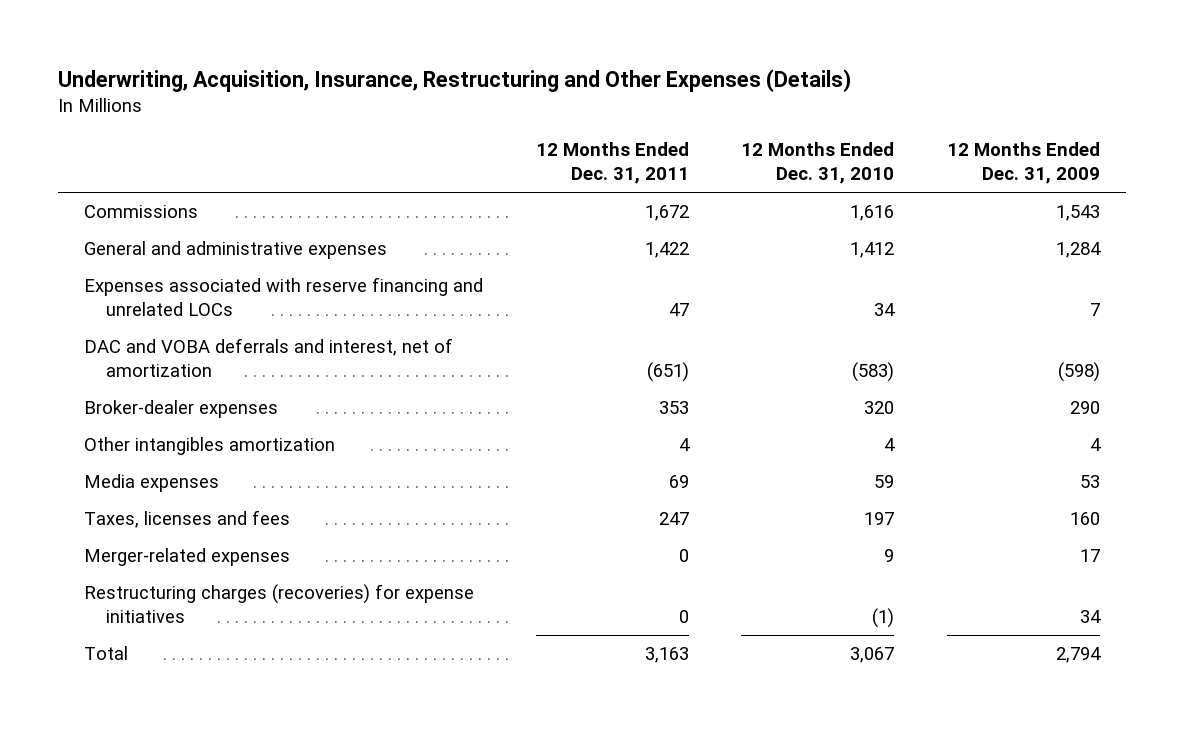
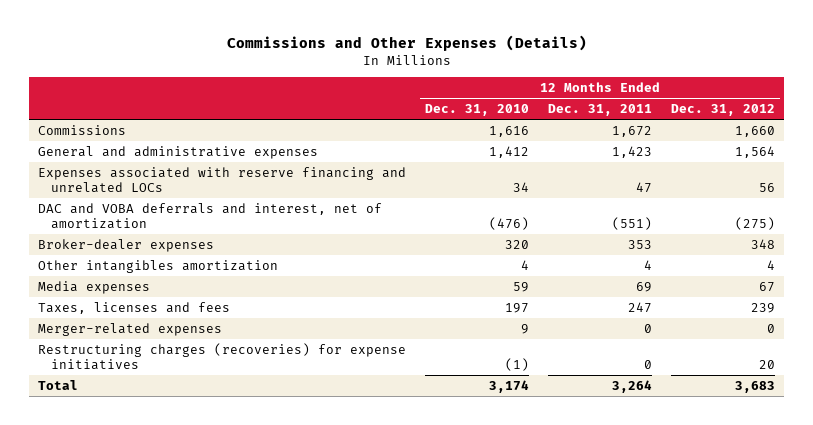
[57,69,851,93] Underwriting, Acquisition, Insurance, Restructuring and Other Expenses (Details) -> [226,34,587,51] Commissions and Other Expenses (Details)
[946,142,1100,185] 12 Months Ended Dec. 31, 2009 -> none
none -> [670,103,775,116] Dec. 31, 2012
[644,242,689,259] 1,422 -> [611,145,652,158] 1,423
[646,362,689,383] (651) -> [611,216,652,230] (551)
[852,362,895,383] (583) -> [489,216,530,230] (476)
[644,647,689,664] 3,163 -> [611,379,652,393] 3,264
[850,647,895,664] 3,067 -> [489,379,530,393] 3,174

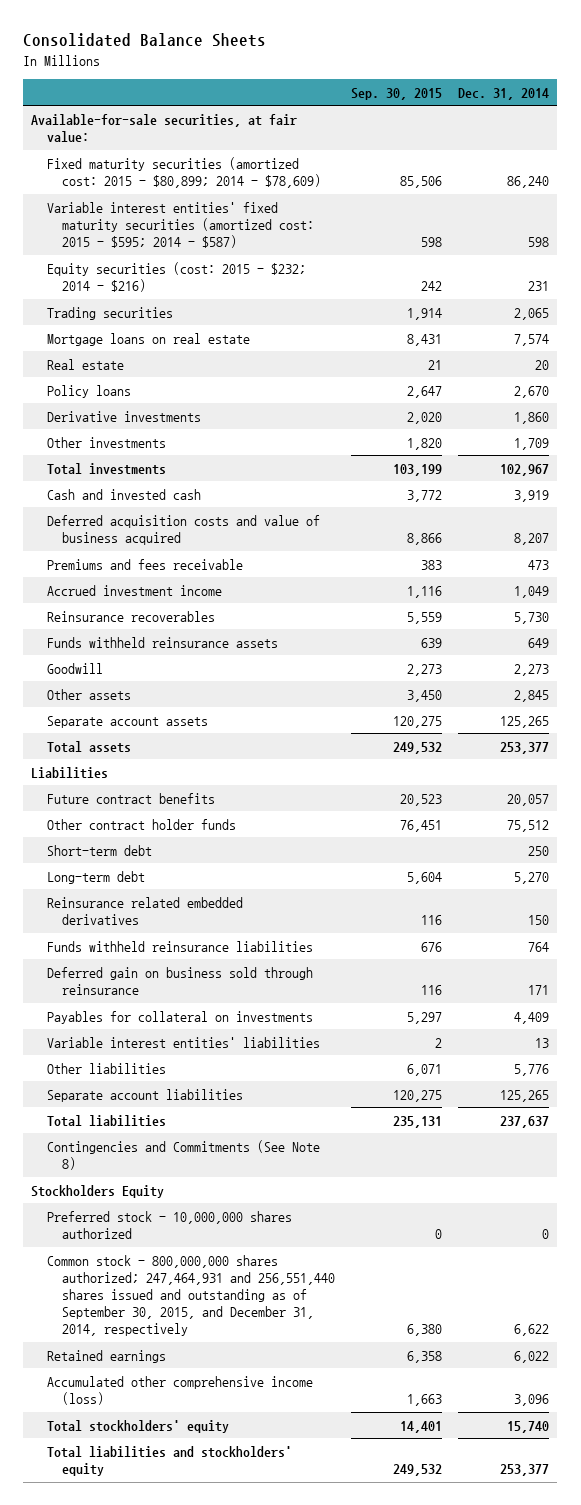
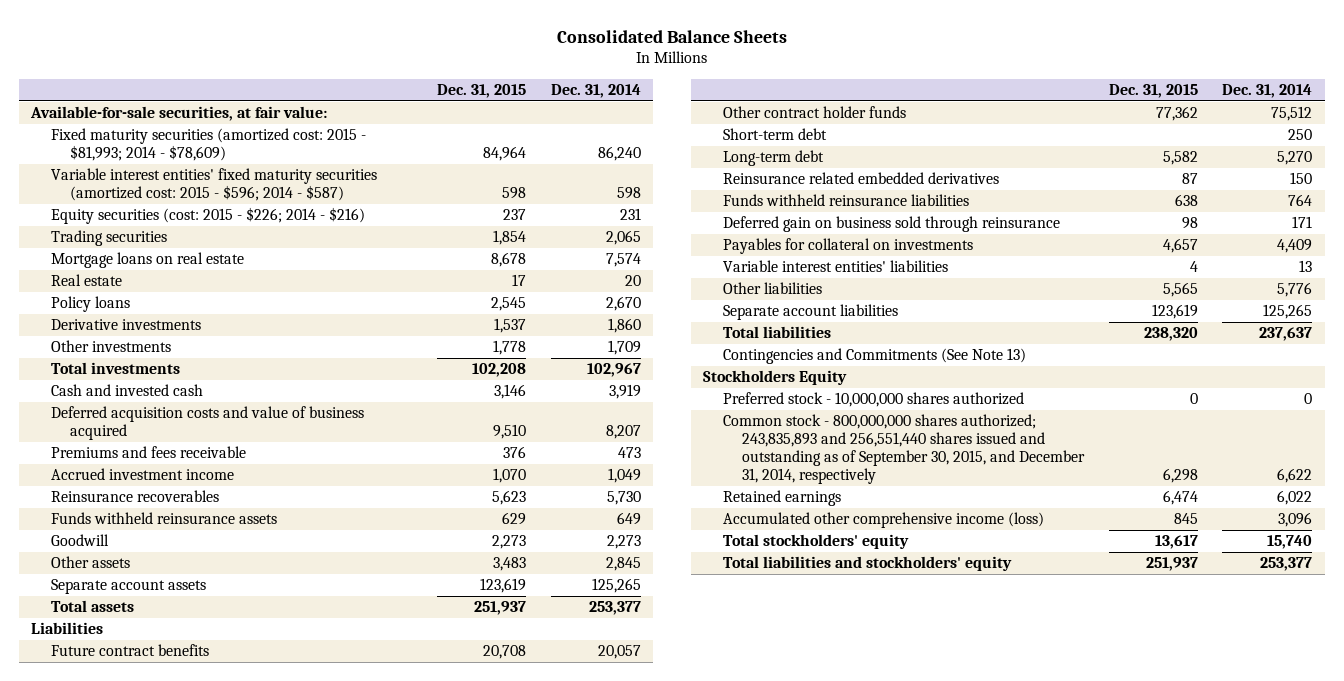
[351,87,443,100] Sep. 30, 2015 -> none
none -> [436,83,526,98] Dec. 31, 2015
[46,156,322,188] Fixed maturity securities (amortized cost: 2015 - $80,899; 2014 - $78,609) -> [50,128,366,162] Fixed maturity securities (amortized cost: 2015 - $81,993; 2014 - $78,609)
[46,201,315,249] Variable interest entities' fixed maturity securities (amortized cost: 2015 - $595; 2014 - $587) -> [50,168,377,202] Variable interest entities' fixed maturity securities (amortized cost: 2015 - $596; 2014 - $587)
[46,261,306,292] Equity securities (cost: 2015 - $232; 2014 - $216) -> [50,207,365,225] Equity securities (cost: 2015 - $226; 2014 - $216)
[46,1139,320,1170] Contingencies and Commitments (See Note 8) -> [722,348,1026,365] Contingencies and Commitments (See Note 13)
[46,1254,336,1337] Common stock - 800,000,000 shares authorized; 247,464,931 and 256,551,440 shares issued and outstanding as of September 30, 2015, and December 31, 2014, respectively -> [722,414,1086,484] Common stock - 800,000,000 shares authorized; 243,835,893 and 256,551,440 shares issued and outstanding as of September 30, 2015, and December 31, 2014, respectively

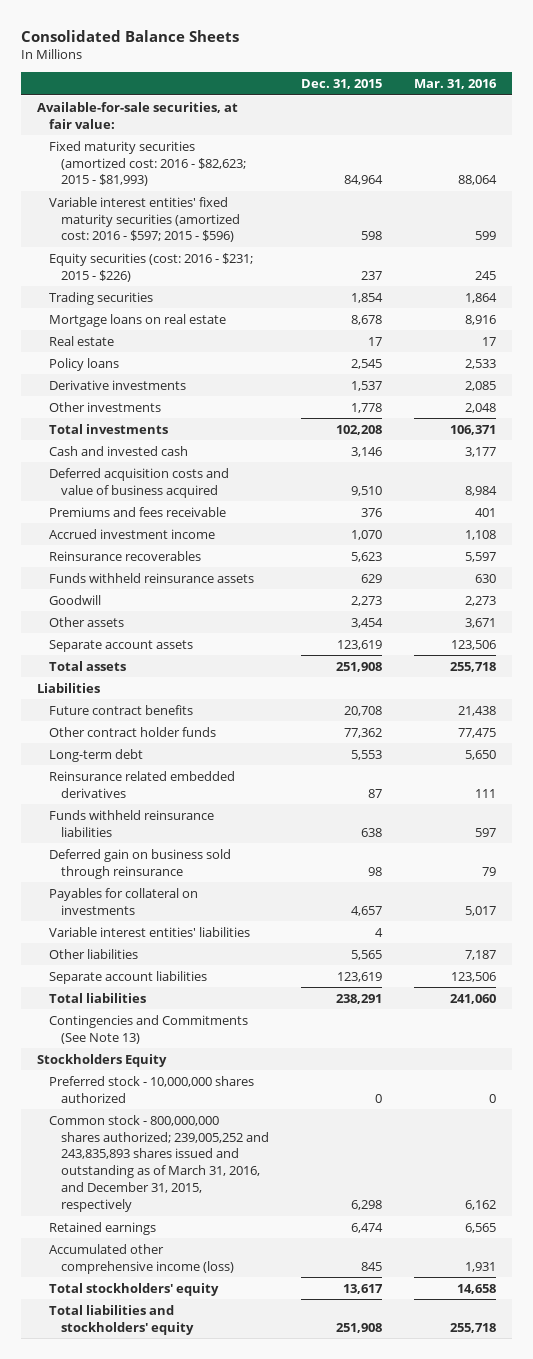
[550,83,641,98] Dec. 31, 2014 -> none
none -> [413,79,497,90] Mar. 31, 2016
[50,128,366,162] Fixed maturity securities (amortized cost: 2015 - $81,993; 2014 - $78,609) -> [49,140,246,187] Fixed maturity securities (amortized cost: 2016 - $82,623; 2015 - $81,993)
[50,168,377,202] Variable interest entities' fixed maturity securities (amortized cost: 2015 - $596; 2014 - $587) -> [49,196,240,243] Variable interest entities' fixed maturity securities (amortized cost: 2016 - $597; 2015 - $596)
[50,207,365,225] Equity securities (cost: 2015 - $226; 2014 - $216) -> [49,252,254,282] Equity securities (cost: 2016 - $231; 2015 - $226)
[492,557,526,572] 3,483 -> [350,617,383,628] 3,454
[473,601,526,616] 251,937 -> [335,661,382,672] 251,908
[722,128,827,141] Short-term debt -> none
[1162,151,1198,166] 5,582 -> [350,749,382,760] 5,553
[1143,327,1198,342] 238,320 -> [335,993,382,1004] 238,291
[722,414,1086,484] Common stock - 800,000,000 shares authorized; 243,835,893 and 256,551,440 shares issued and outstanding as of September 30, 2015, and December 31, 2014, respectively -> [49,1114,269,1212] Common stock - 800,000,000 shares authorized; 239,005,252 and 243,835,893 shares issued and outstanding as of March 31, 2016, and December 31, 2015, respectively
[1145,557,1198,572] 251,937 -> [335,1322,382,1333] 251,908

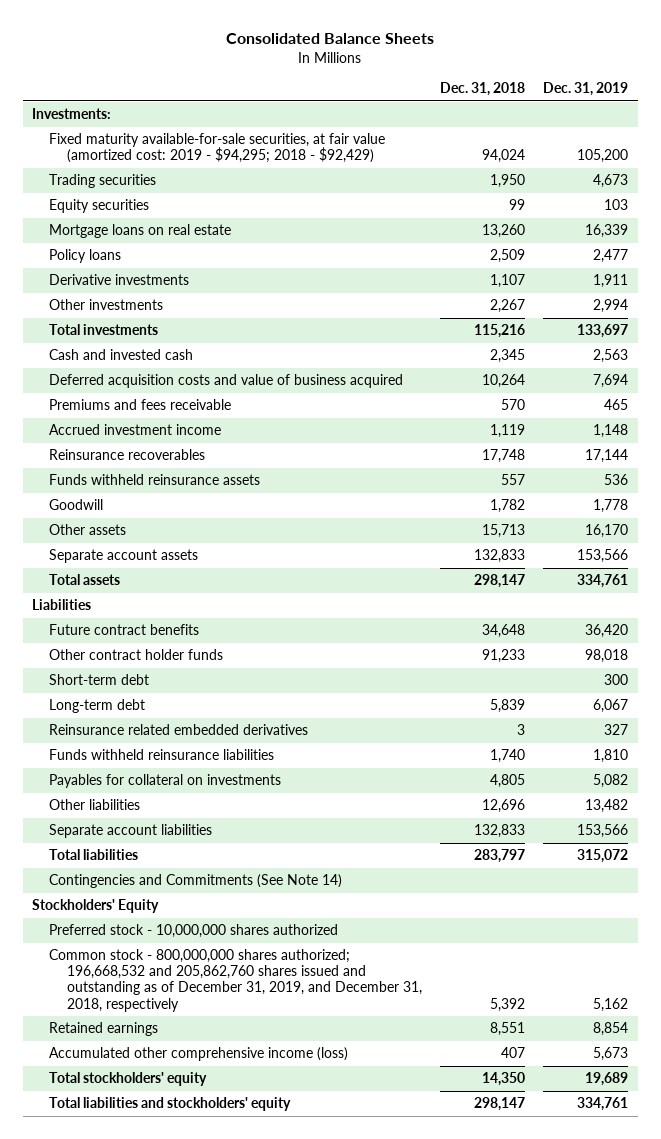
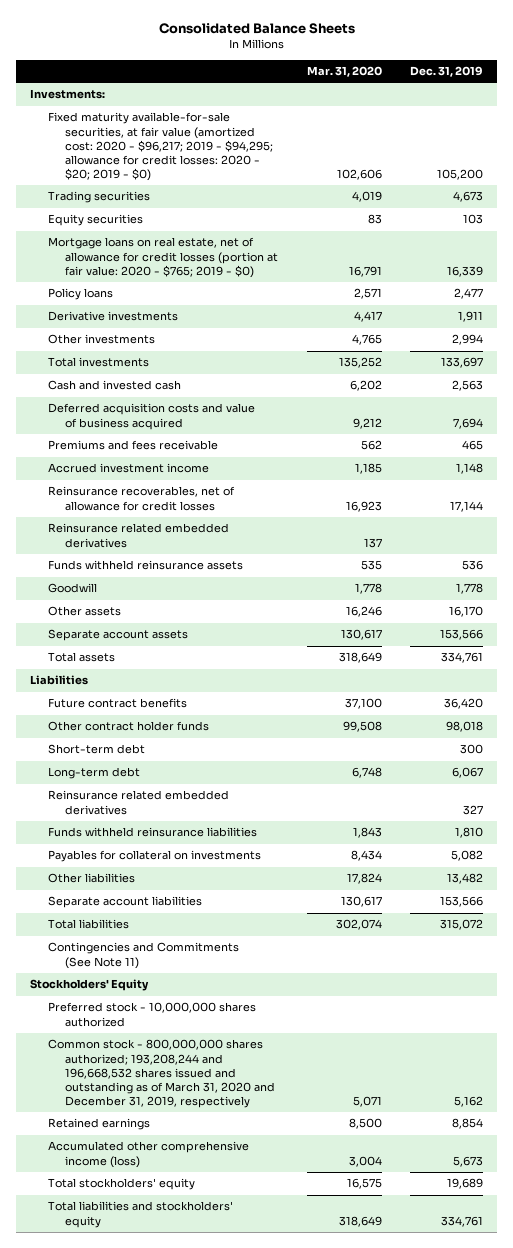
[439,82,525,97] Dec. 31, 2018 -> none
none -> [306,66,382,78] Mar. 31, 2020
[49,133,386,164] Fixed maturity available-for-sale securities, at fair value (amortized cost: 2019 - $94,295; 2018 - $92,429) -> [47,112,274,181] Fixed maturity available-for-sale securities, at fair value (amortized cost: 2020 - $96,217; 2019 - $94,295; allowance for credit losses: 2020 - $20; 2019 - $0)
[49,224,232,239] Mortgage loans on real estate -> [47,237,279,278] Mortgage loans on real estate, net of allowance for credit losses (portion at fair value: 2020 - $765; 2019 - $0)
[49,449,206,461] Reinsurance recoverables -> [47,486,235,511] Reinsurance recoverables, net of allowance for credit losses
none -> [47,523,229,548] Reinsurance related embedded derivatives
[49,874,343,889] Contingencies and Commitments (See Note 14) -> [47,942,239,969] Contingencies and Commitments (See Note 11)
[49,949,422,1012] Common stock - 800,000,000 shares authorized; 196,668,532 and 205,862,760 shares issued and outstanding as of December 31, 2019, and December 31, 2018, respectively -> [47,1039,276,1108] Common stock - 800,000,000 shares authorized; 193,208,244 and 196,668,532 shares issued and outstanding as of March 31, 2020 and December 31, 2019, respectively

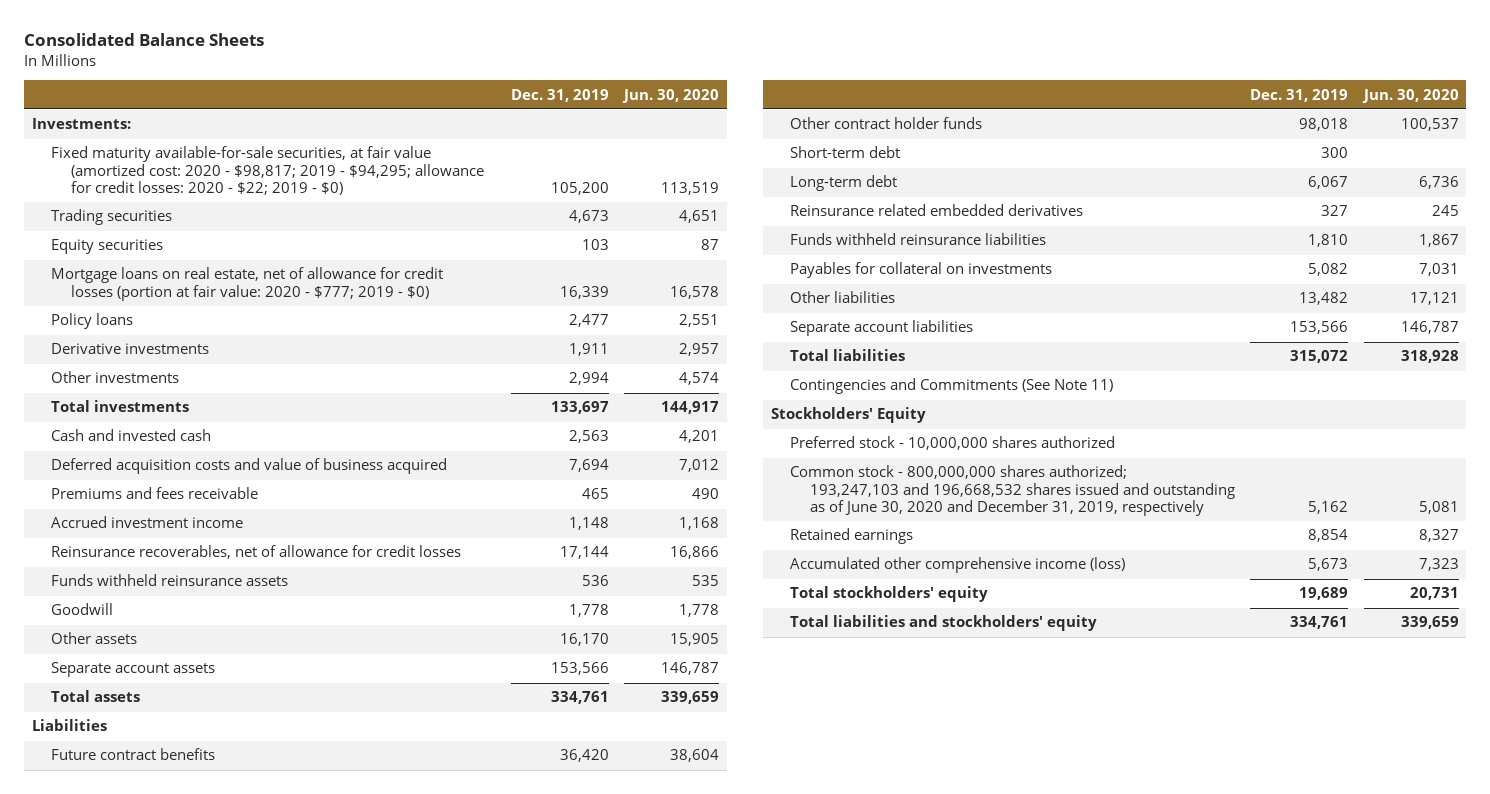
[306,66,382,78] Mar. 31, 2020 -> none
none -> [622,88,720,103] Jun. 30, 2020
[47,112,274,181] Fixed maturity available-for-sale securities, at fair value (amortized cost: 2020 - $96,217; 2019 - $94,295; allowance for credit losses: 2020 - $20; 2019 - $0) -> [51,146,485,196] Fixed maturity available-for-sale securities, at fair value (amortized cost: 2020 - $98,817; 2019 - $94,295; allowance for credit losses: 2020 - $22; 2019 - $0)
[47,237,279,278] Mortgage loans on real estate, net of allowance for credit losses (portion at fair value: 2020 - $765; 2019 - $0) -> [51,267,444,301] Mortgage loans on real estate, net of allowance for credit losses (portion at fair value: 2020 - $777; 2019 - $0)
[47,523,229,548] Reinsurance related embedded derivatives -> none
[47,1039,276,1108] Common stock - 800,000,000 shares authorized; 193,208,244 and 196,668,532 shares issued and outstanding as of March 31, 2020 and December 31, 2019, respectively -> [790,465,1236,517] Common stock - 800,000,000 shares authorized; 193,247,103 and 196,668,532 shares issued and outstanding as of June 30, 2020 and December 31, 2019, respectively

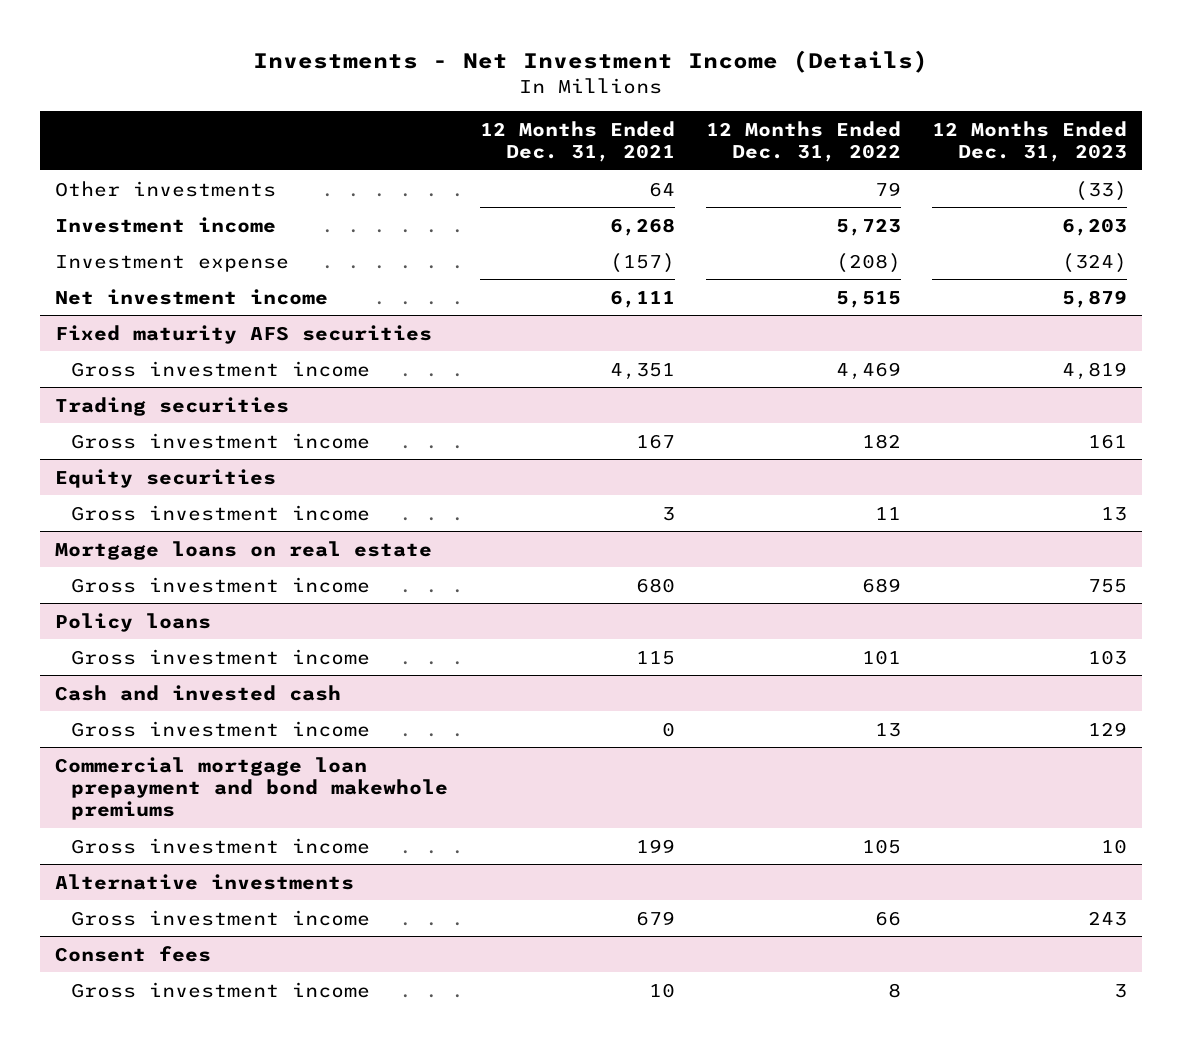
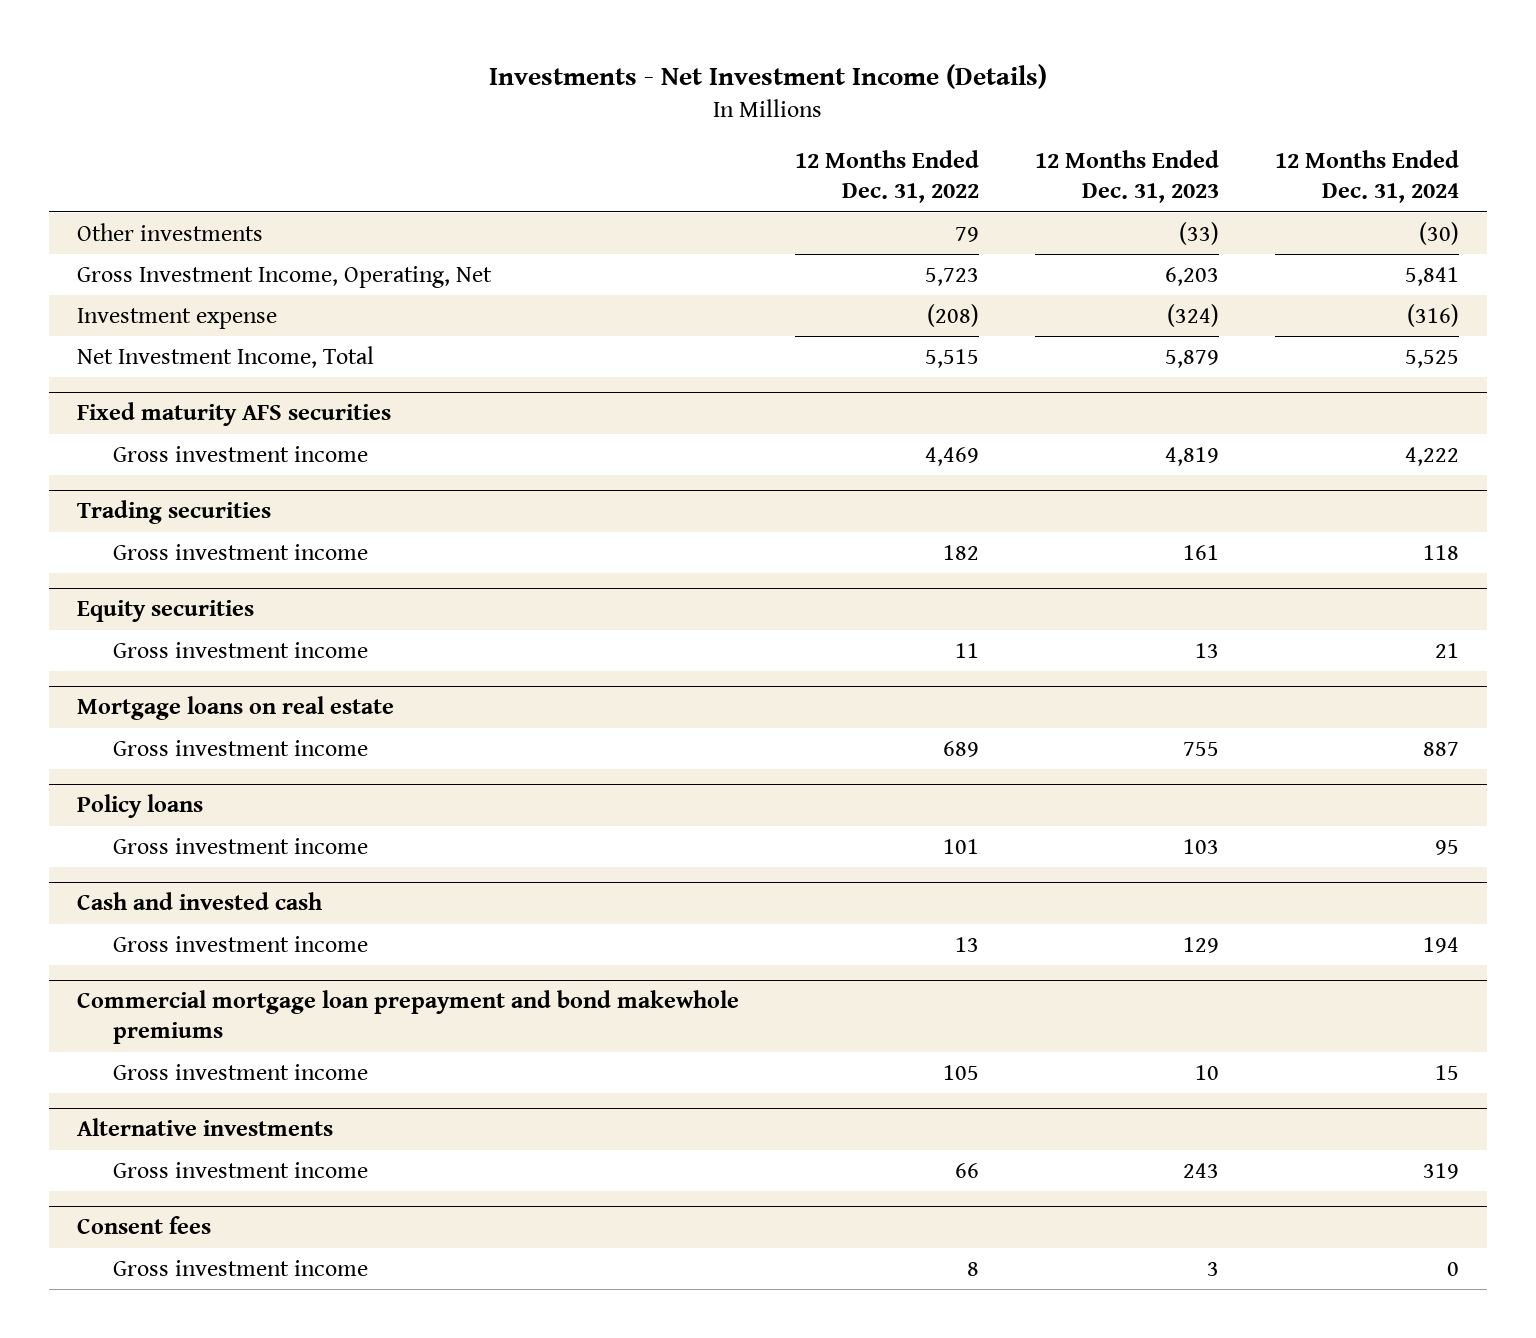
[479,120,675,162] 12 Months Ended Dec. 31, 2021 -> none
none -> [1275,149,1460,204] 12 Months Ended Dec. 31, 2024
[55,216,277,233] Investment income -> [76,265,492,288] Gross Investment Income, Operating, Net
[55,288,329,305] Net investment income -> [76,345,374,368] Net Investment Income, Total

